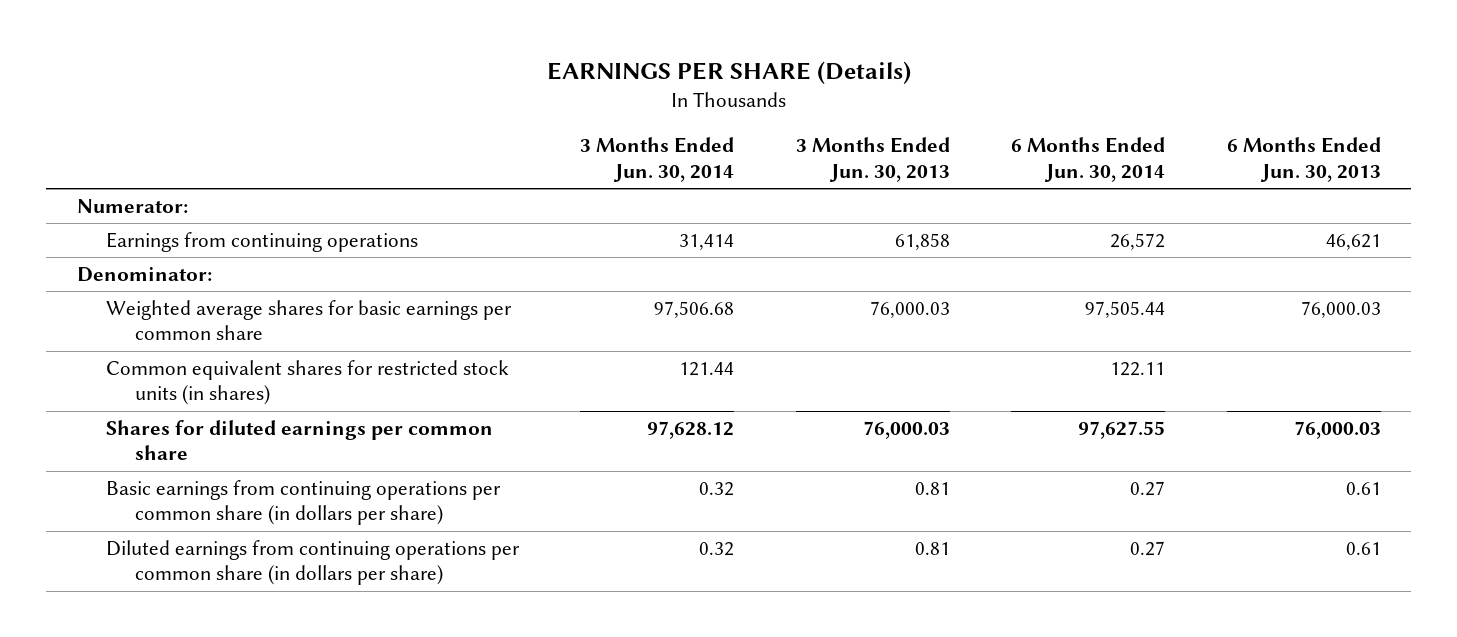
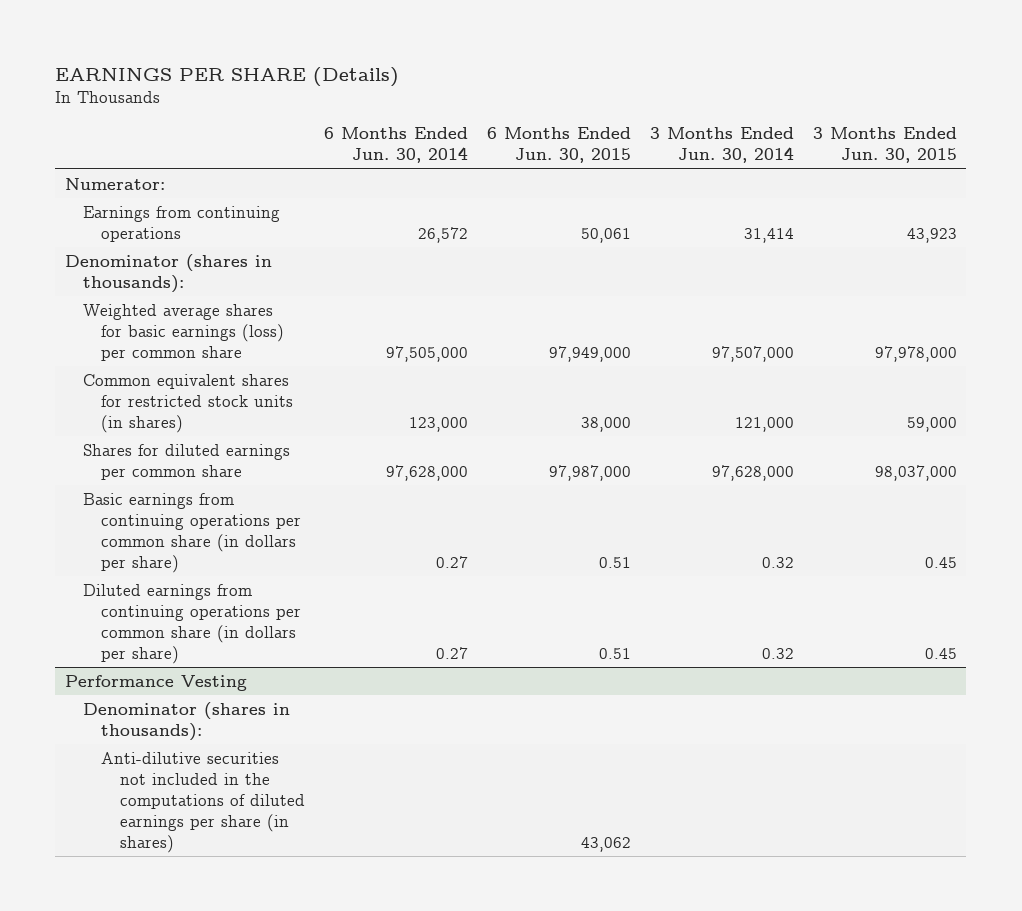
[795,137,950,182] 3 Months Ended Jun. 30, 2013 -> none
[1226,137,1381,182] 6 Months Ended Jun. 30, 2013 -> none
none -> [486,127,631,164] 6 Months Ended Jun. 30, 2015
none -> [812,127,957,164] 3 Months Ended Jun. 30, 2015
[76,267,212,283] Denominator: -> [64,253,272,293] Denominator (shares in thousands):
[105,300,512,341] Weighted average shares for basic earnings per common share -> [83,303,285,361] Weighted average shares for basic earnings (loss) per common share
[654,301,735,319] 97,506.68 -> [711,345,794,362] 97,507,000
[1085,301,1166,319] 97,505.44 -> [385,345,468,362] 97,505,000
[679,362,735,377] 121.44 -> [734,416,794,432] 121,000
[1110,362,1166,377] 122.11 -> [408,416,468,432] 123,000
[647,421,735,440] 97,628.12 -> [711,464,794,481] 97,628,000
[1078,421,1166,440] 97,627.55 -> [385,464,468,481] 97,628,000
none -> [64,674,247,691] Performance Vesting
none -> [83,701,291,741] Denominator (shares in thousands):
none -> [101,751,305,853] Anti-dilutive securities not included in the computations of diluted earnings per share (in shares)

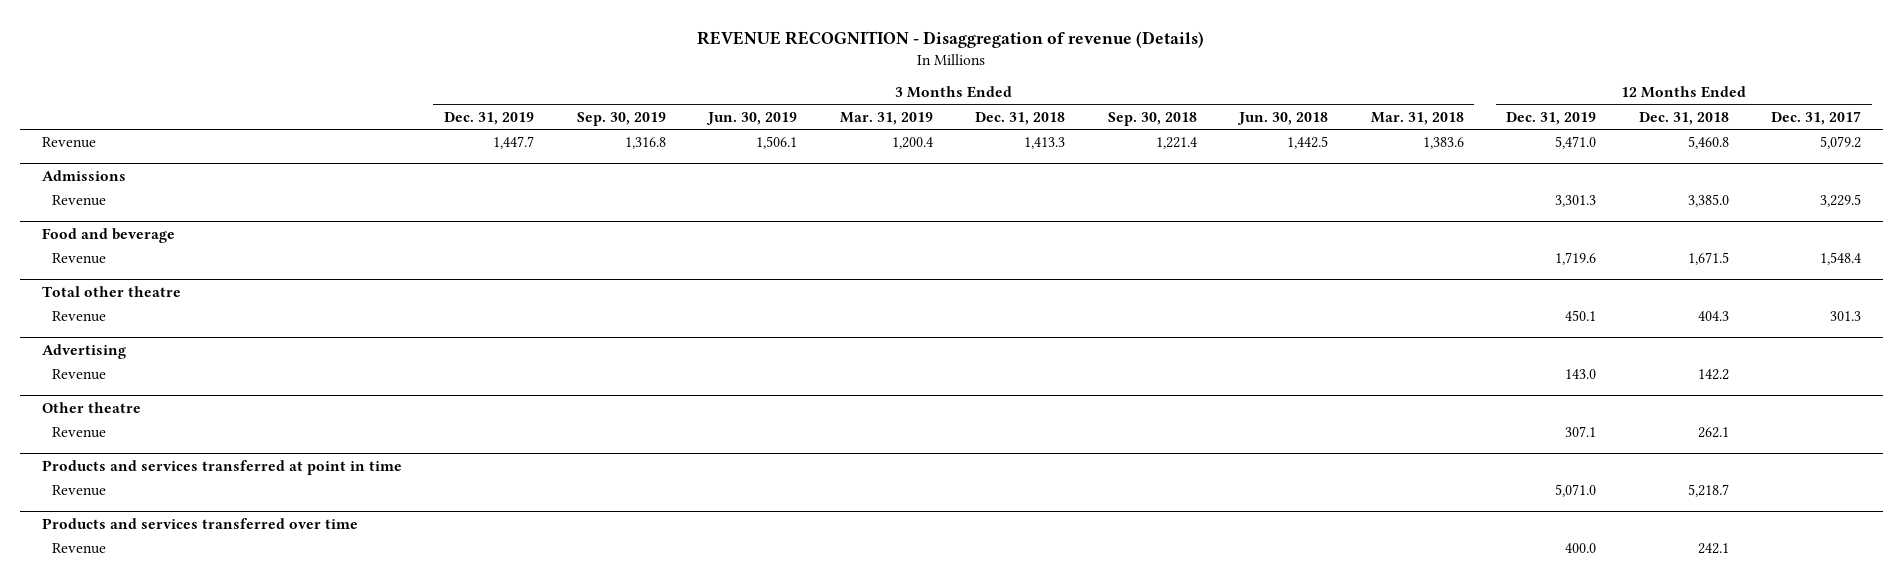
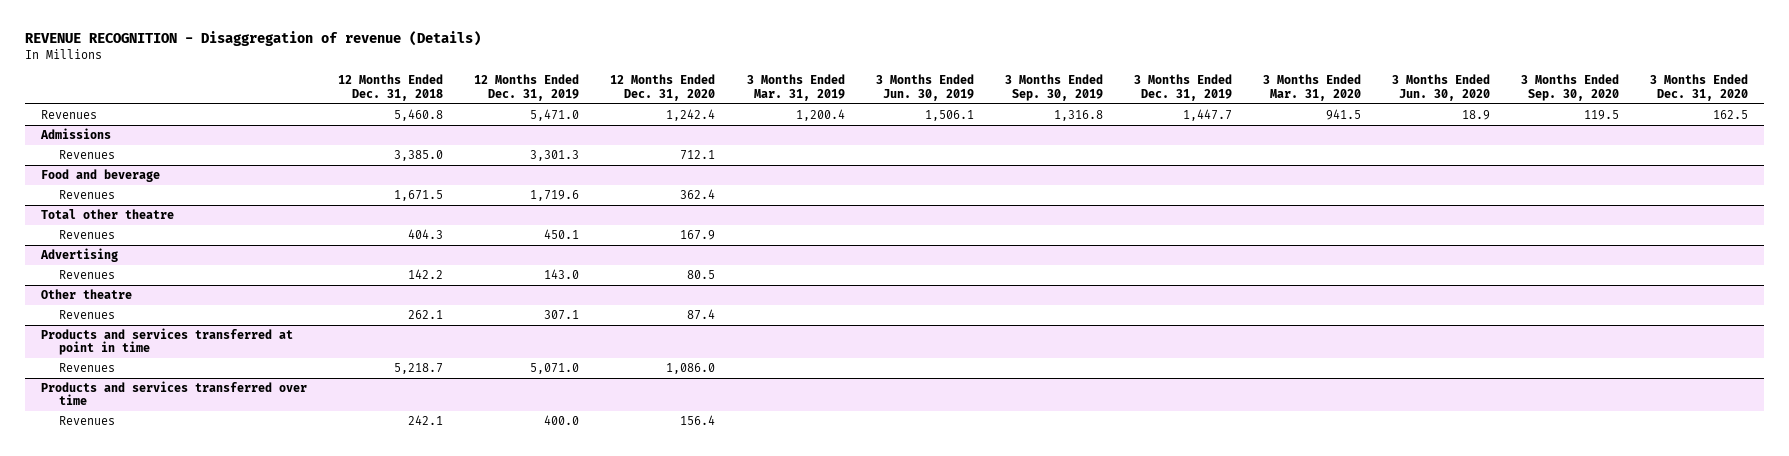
[975,111,1066,125] Dec. 31, 2018 -> none
[1107,111,1197,126] Sep. 30, 2018 -> none
[1237,111,1329,125] Jun. 30, 2018 -> none
[1370,111,1464,125] Mar. 31, 2018 -> none
[1771,110,1862,125] Dec. 31, 2017 -> none
none -> [610,74,716,101] 12 Months Ended Dec. 31, 2020
none -> [1263,74,1362,101] 3 Months Ended Mar. 31, 2020
none -> [1392,74,1491,101] 3 Months Ended Jun. 30, 2020
none -> [1521,74,1620,101] 3 Months Ended Sep. 30, 2020
none -> [1650,74,1749,101] 3 Months Ended Dec. 31, 2020
[41,137,96,149] Revenue -> [41,109,98,119] Revenues
[52,195,107,207] Revenue -> [58,149,115,159] Revenues
[52,253,107,265] Revenue -> [58,189,115,199] Revenues
[52,311,107,323] Revenue -> [58,229,115,239] Revenues
[52,369,107,381] Revenue -> [58,269,115,279] Revenues
[52,427,107,439] Revenue -> [58,309,115,319] Revenues
[52,485,107,497] Revenue -> [58,362,115,372] Revenues
[52,543,107,555] Revenue -> [58,415,115,425] Revenues

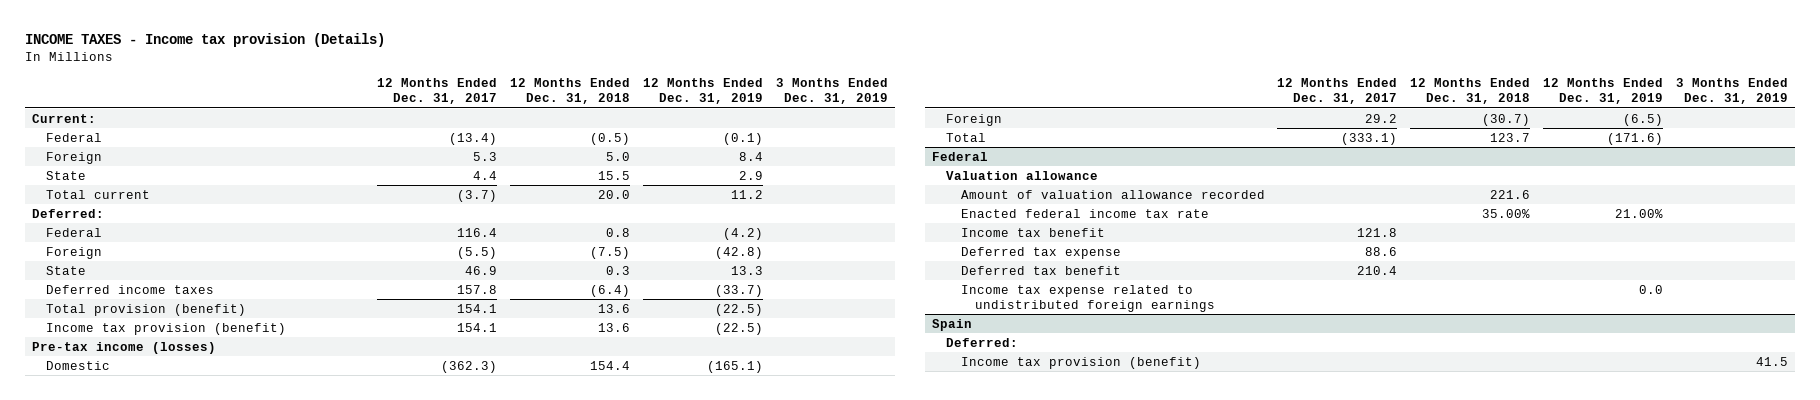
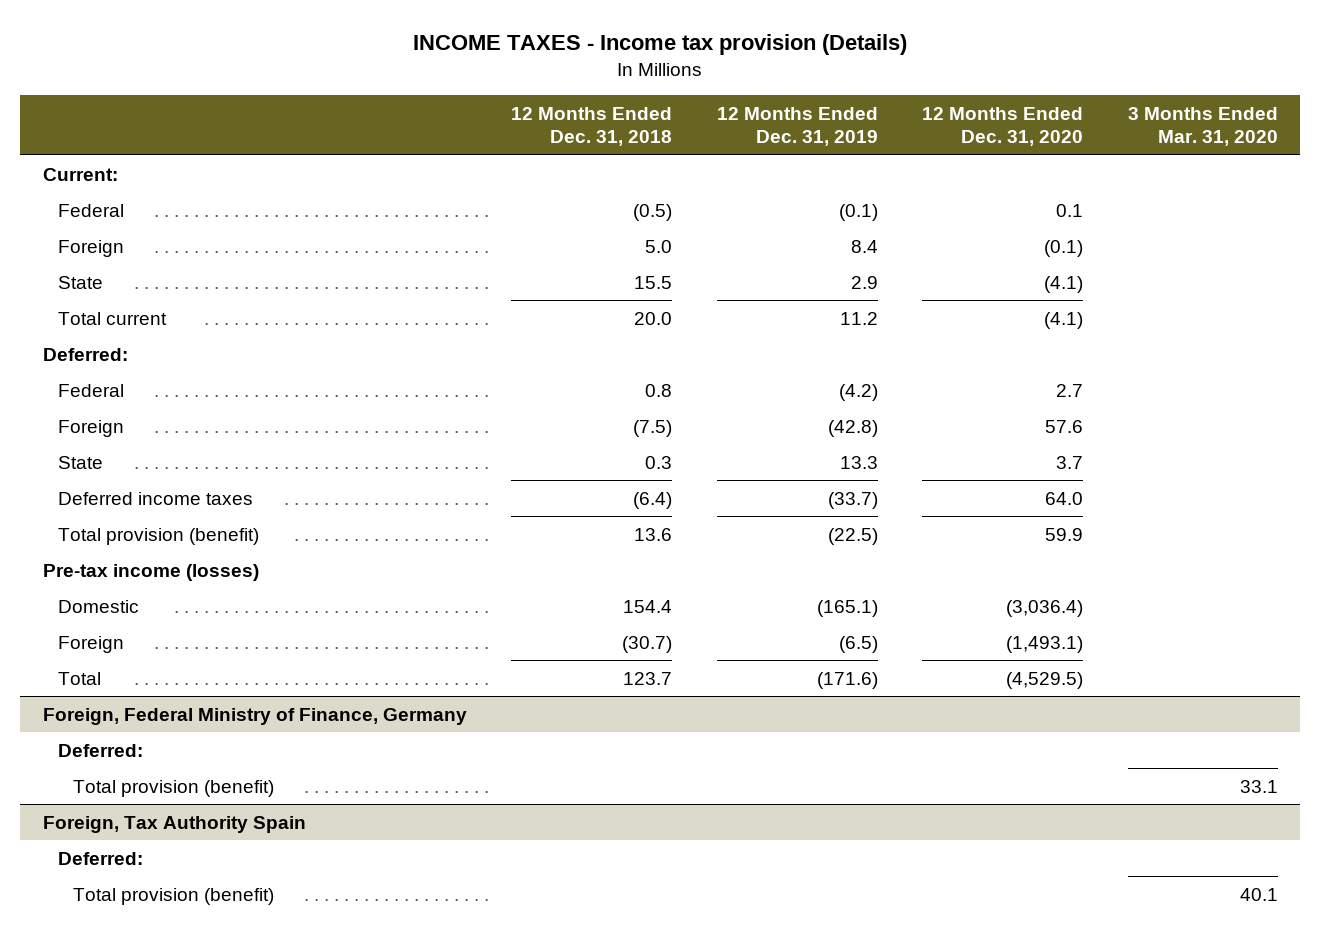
[377,77,498,105] 12 Months Ended Dec. 31, 2017 -> none
[776,77,889,105] 3 Months Ended Dec. 31, 2019 -> none
none -> [922,106,1084,147] 12 Months Ended Dec. 31, 2020
none -> [1127,106,1278,147] 3 Months Ended Mar. 31, 2020
[46,322,287,335] Income tax provision (benefit) -> none
[931,151,988,161] Federal -> none
[946,170,1099,180] Valuation allowance -> none
[960,189,1265,199] Amount of valuation allowance recorded -> none
[960,208,1209,218] Enacted federal income tax rate -> none
[960,227,1105,237] Income tax benefit -> none
[960,246,1121,259] Deferred tax expense -> none
[960,265,1121,275] Deferred tax benefit -> none
[960,284,1215,313] Income tax expense related to undistributed foreign earnings -> none
[931,318,972,331] Spain -> none
none -> [42,707,467,725] Foreign, Federal Ministry of Finance, Germany
[960,356,1201,369] Income tax provision (benefit) -> [73,779,275,797] Total provision (benefit)
none -> [42,815,306,833] Foreign, Tax Authority Spain
none -> [57,851,143,865] Deferred:
none -> [73,887,275,905] Total provision (benefit)

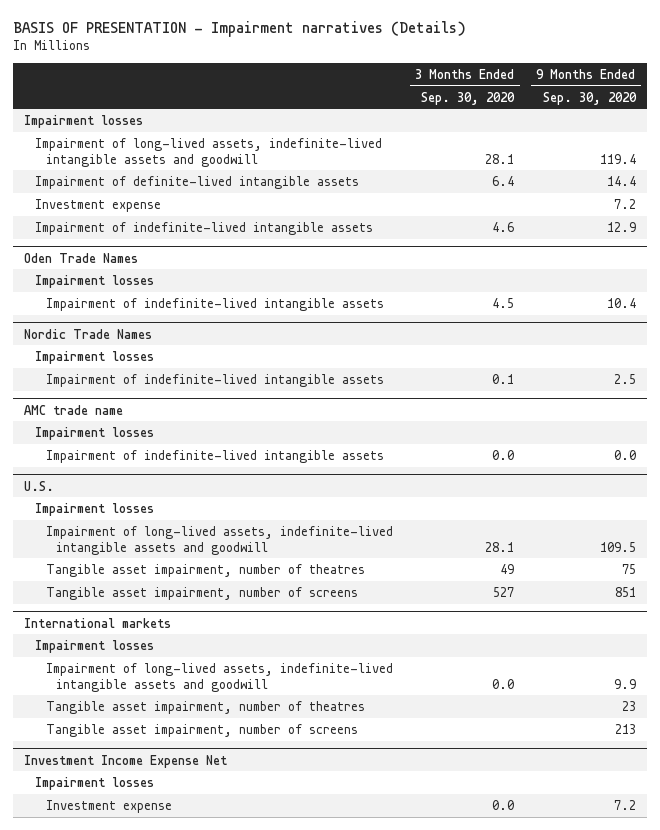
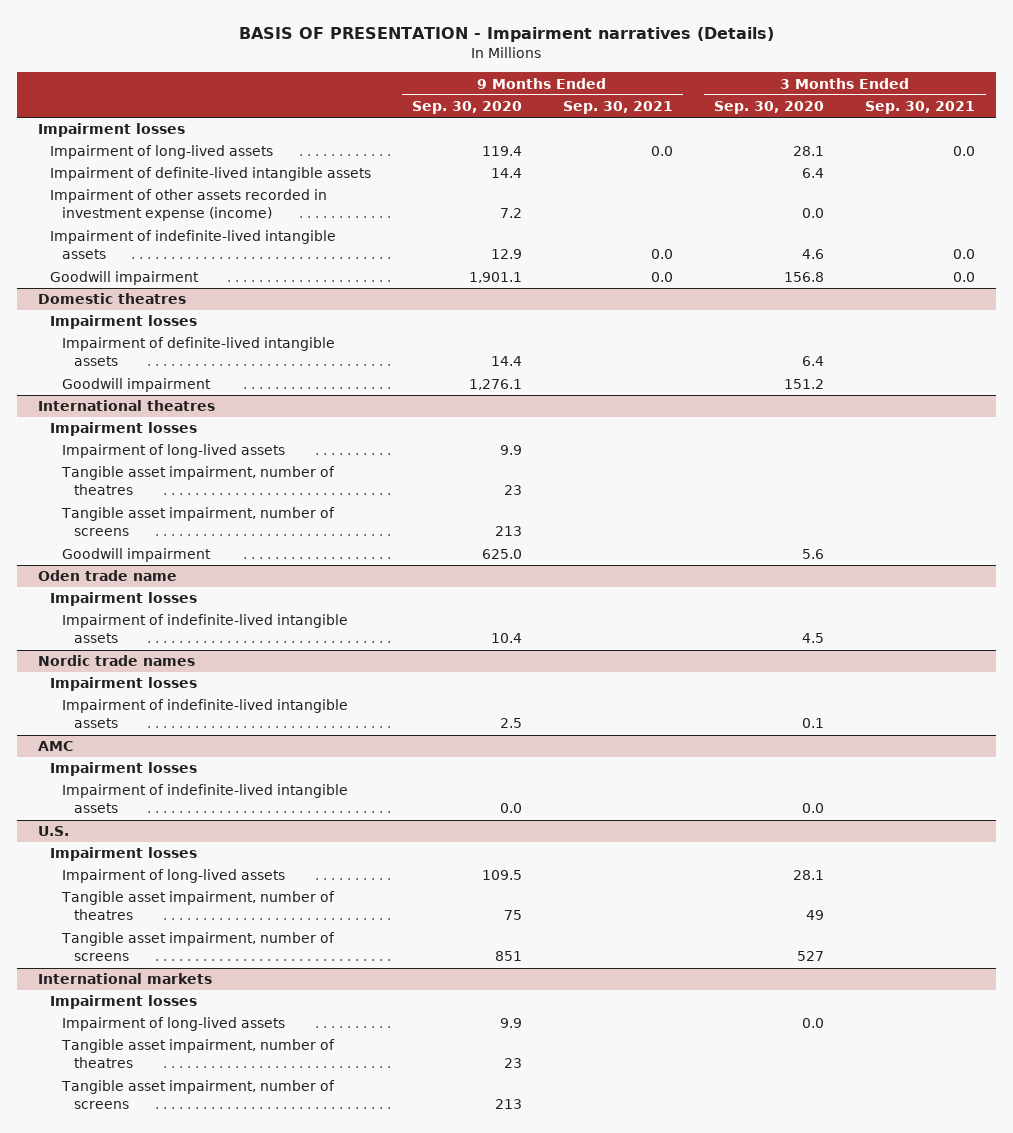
none -> [562,100,673,114] Sep. 30, 2021
none -> [865,100,976,114] Sep. 30, 2021
[34,137,382,167] Impairment of long-lived assets, indefinite-lived intangible assets and goodwill -> [49,145,273,160] Impairment of long-lived assets
[34,198,161,212] Investment expense -> none
none -> [49,189,327,222] Impairment of other assets recorded in investment expense (income)
[24,252,139,263] Oden Trade Names -> none
none -> [49,271,199,286] Goodwill impairment
none -> [37,293,186,305] Domestic theatres
none -> [61,337,335,367] Impairment of definite-lived intangible assets
none -> [61,378,211,393] Goodwill impairment
none -> [37,400,215,412] International theatres
none -> [49,422,197,437] Impairment losses
none -> [61,444,285,459] Impairment of long-lived assets
none -> [60,466,335,496] Tangible asset impairment, number of theatres
none -> [60,507,335,537] Tangible asset impairment, number of screens
none -> [61,548,211,563] Goodwill impairment
none -> [37,570,177,582] Oden trade name
none -> [49,592,197,607] Impairment losses
[24,328,153,339] Nordic Trade Names -> [37,655,195,667] Nordic trade names
[24,404,124,415] AMC trade name -> [37,741,73,752] AMC
[45,525,393,555] Impairment of long-lived assets, indefinite-lived intangible assets and goodwill -> [61,869,285,884] Impairment of long-lived assets
[45,662,393,692] Impairment of long-lived assets, indefinite-lived intangible assets and goodwill -> [61,1017,285,1032] Impairment of long-lived assets
[24,754,228,768] Investment Income Expense Net -> none
[34,776,154,790] Impairment losses -> none
[45,799,172,813] Investment expense -> none

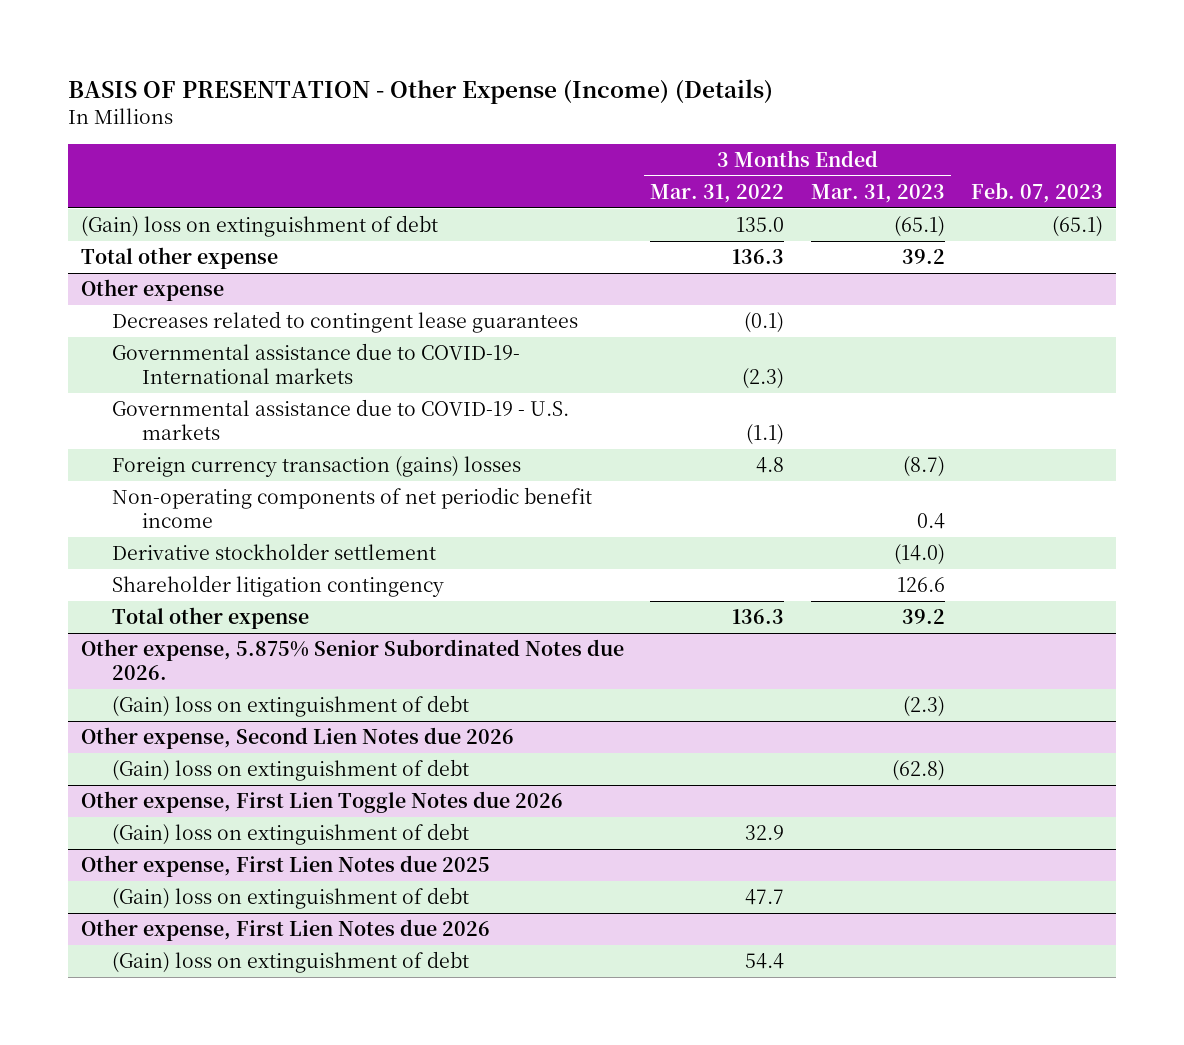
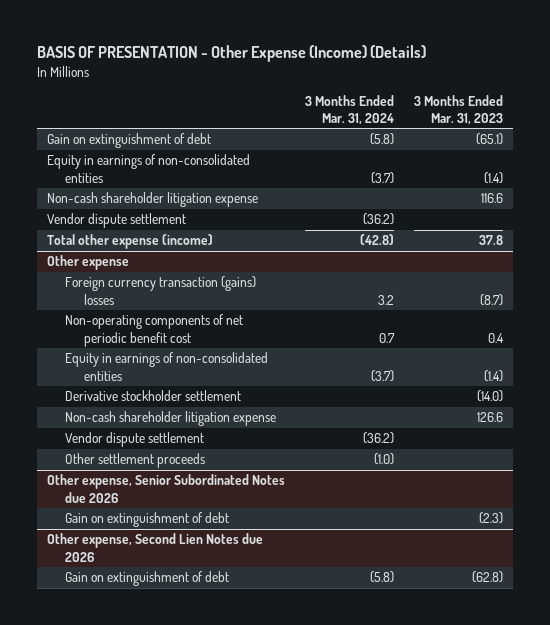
[650,183,785,203] Mar. 31, 2022 -> none
[971,181,1104,203] Feb. 07, 2023 -> none
none -> [305,94,395,125] 3 Months Ended Mar. 31, 2024
[80,215,438,238] (Gain) loss on extinguishment of debt -> [46,133,211,149] Gain on extinguishment of debt
none -> [46,154,250,183] Equity in earnings of non-consolidated entities
none -> [46,192,258,208] Non-cash shareholder litigation expense
none -> [46,213,186,229] Vendor dispute settlement
[80,247,278,270] Total other expense -> [46,234,213,250] Total other expense (income)
[901,249,945,265] 39.2 -> [479,235,504,246] 37.8
[111,311,578,334] Decreases related to contingent lease guarantees -> none
[111,343,520,385] Governmental assistance due to COVID-19- International markets -> none
[111,399,569,441] Governmental assistance due to COVID-19 - U.S. markets -> none
[111,487,592,529] Non-operating components of net periodic benefit income -> [65,314,244,347] Non-operating components of net periodic benefit cost
none -> [65,352,269,381] Equity in earnings of non-consolidated entities
[111,607,309,630] Total other expense -> none
[111,575,444,598] Shareholder litigation contingency -> [65,411,277,427] Non-cash shareholder litigation expense
none -> [65,432,205,448] Vendor dispute settlement
none -> [65,453,206,469] Other settlement proceeds
[80,639,624,681] Other expense, 5.875% Senior Subordinated Notes due 2026. -> [46,474,285,503] Other expense, Senior Subordinated Notes due 2026
[111,695,469,718] (Gain) loss on extinguishment of debt -> [65,512,230,528] Gain on extinguishment of debt
[80,791,563,814] Other expense, First Lien Toggle Notes due 2026 -> none
[111,823,469,846] (Gain) loss on extinguishment of debt -> none
[80,855,490,878] Other expense, First Lien Notes due 2025 -> none
[111,887,469,910] (Gain) loss on extinguishment of debt -> none
[80,919,490,942] Other expense, First Lien Notes due 2026 -> none
[111,951,469,974] (Gain) loss on extinguishment of debt -> none
[111,759,469,782] (Gain) loss on extinguishment of debt -> [65,571,230,587] Gain on extinguishment of debt

